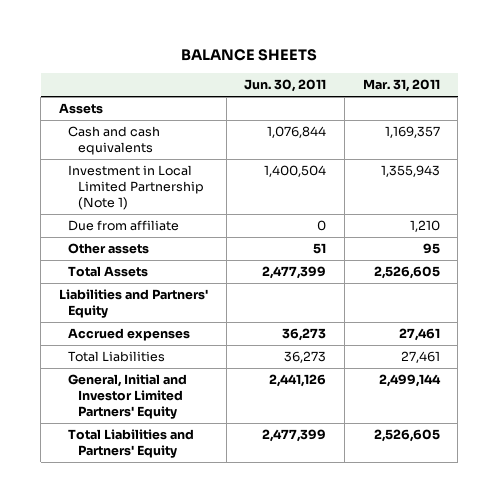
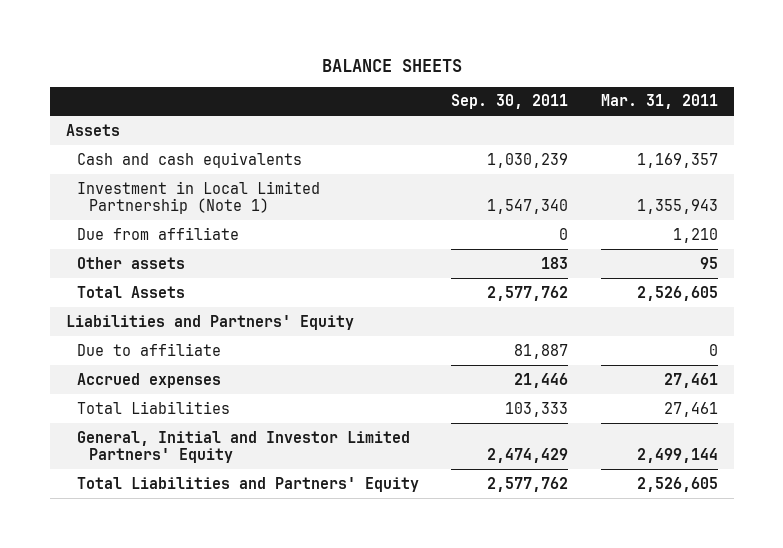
[244,79,327,93] Jun. 30, 2011 -> none
none -> [451,94,569,110] Sep. 30, 2011
none -> [77,342,222,356] Due to affiliate

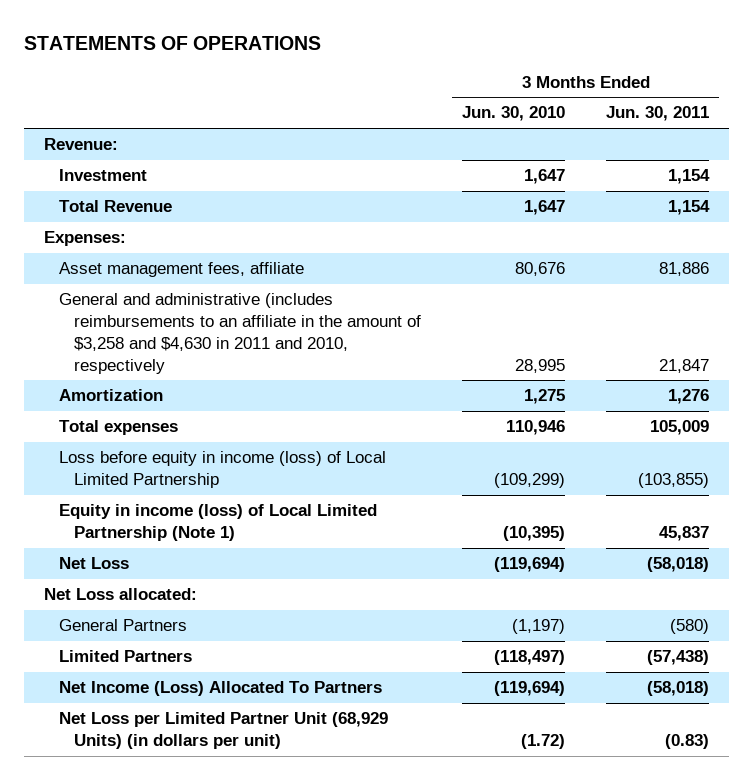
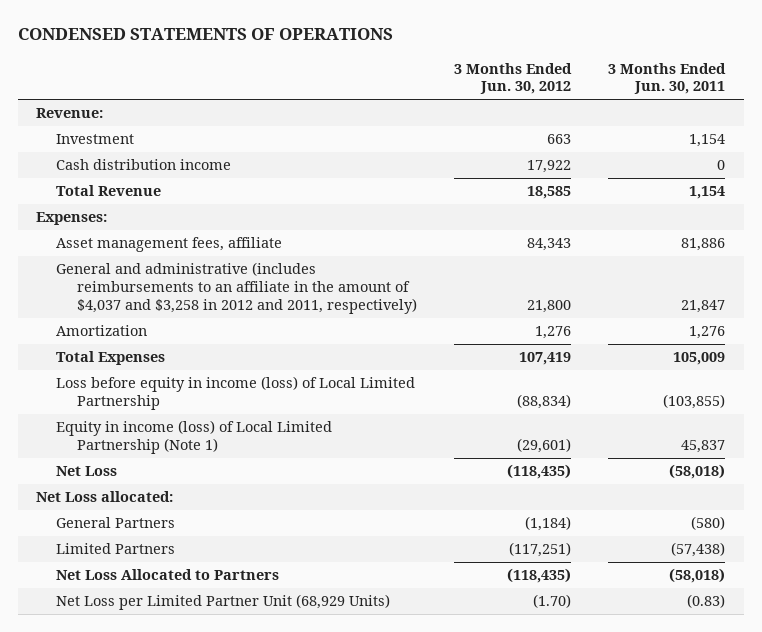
[23,35,321,50] STATEMENTS OF OPERATIONS -> [17,28,393,41] CONDENSED STATEMENTS OF OPERATIONS
[462,106,566,122] Jun. 30, 2010 -> none
none -> [453,62,572,95] 3 Months Ended Jun. 30, 2012
none -> [56,159,232,171] Cash distribution income
[59,293,422,374] General and administrative (includes reimbursements to an affiliate in the amount of $3,258 and $4,630 in 2011 and 2010, respectively -> [56,262,417,314] General and administrative (includes reimbursements to an affiliate in the amount of $4,037 and $3,258 in 2012 and 2011, respectively)
[59,420,179,436] Total expenses -> [56,351,166,366] Total Expenses
[59,681,383,697] Net Income (Loss) Allocated To Partners -> [56,569,280,581] Net Loss Allocated to Partners
[59,712,389,749] Net Loss per Limited Partner Unit (68,929 Units) (in dollars per unit) -> [56,594,391,611] Net Loss per Limited Partner Unit (68,929 Units)

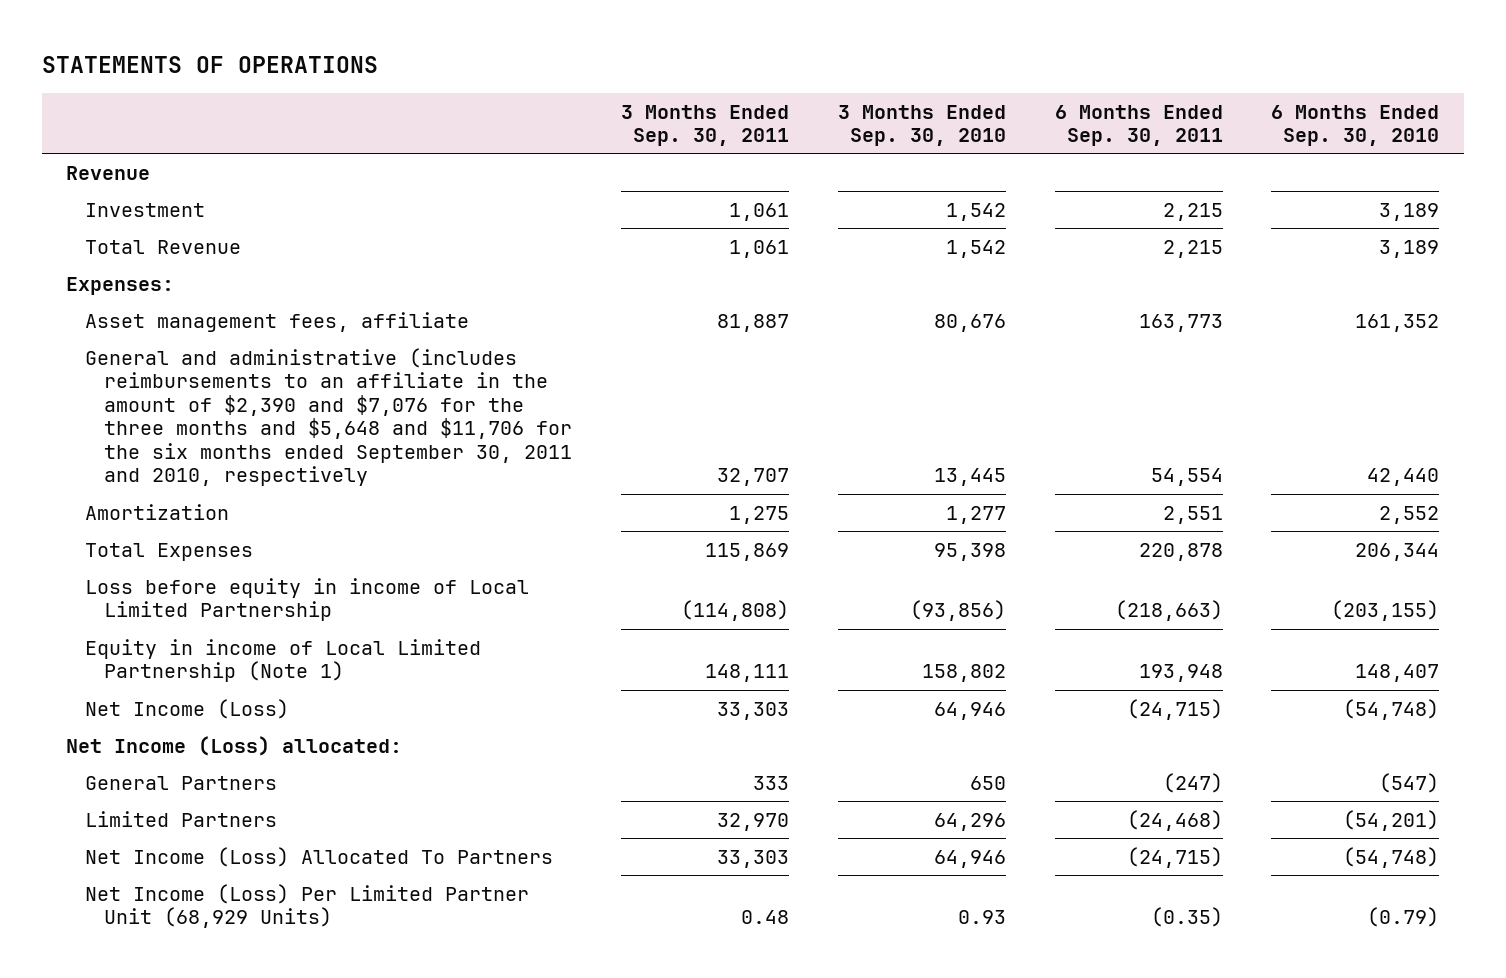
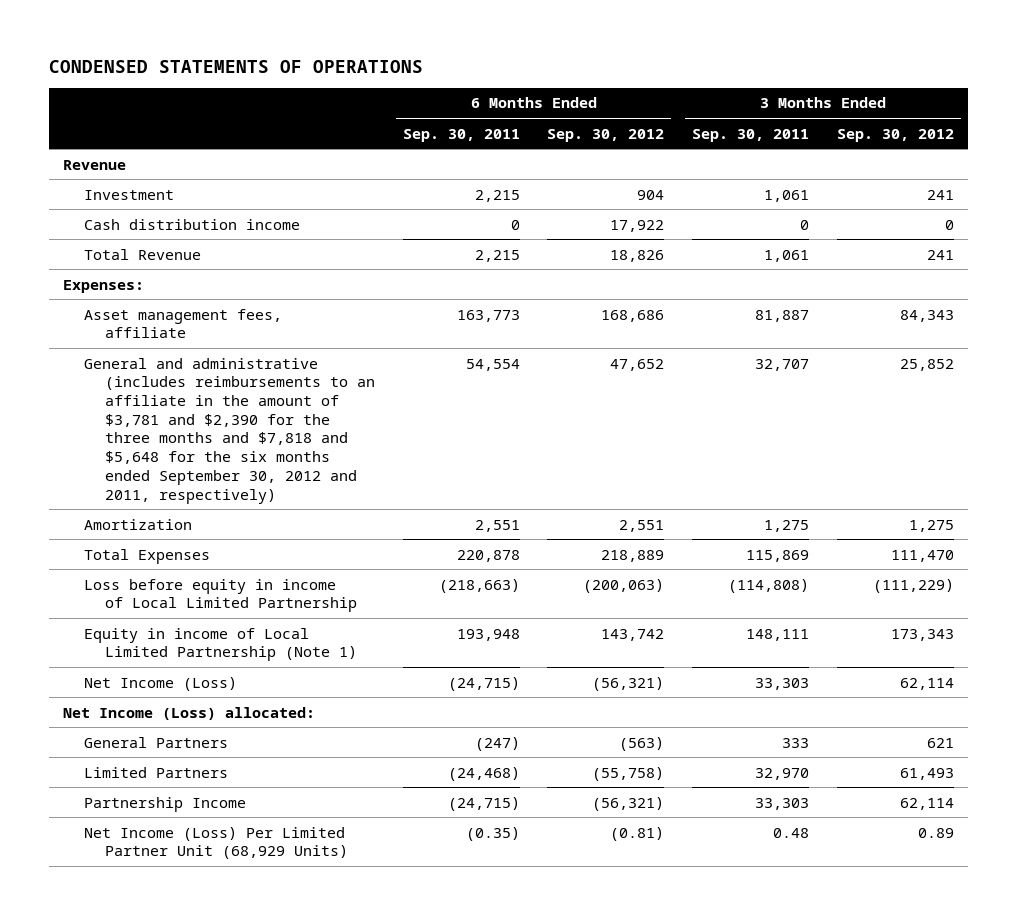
[41,55,378,73] STATEMENTS OF OPERATIONS -> [49,59,424,73] CONDENSED STATEMENTS OF OPERATIONS
[837,104,1006,146] 3 Months Ended Sep. 30, 2010 -> none
[1271,104,1440,146] 6 Months Ended Sep. 30, 2010 -> none
none -> [547,128,665,142] Sep. 30, 2012
none -> [836,128,954,142] Sep. 30, 2012
none -> [83,218,300,230] Cash distribution income
[85,347,573,487] General and administrative (includes reimbursements to an affiliate in the amount of $2,390 and $7,076 for the three months and $5,648 and $11,706 for the six months ended September 30, 2011 and 2010, respectively -> [83,357,375,504] General and administrative (includes reimbursements to an affiliate in the amount of $3,781 and $2,390 for the three months and $7,818 and $5,648 for the six months ended September 30, 2012 and 2011, respectively)
[85,846,554,867] Net Income (Loss) Allocated To Partners -> [83,796,246,812] Partnership Income

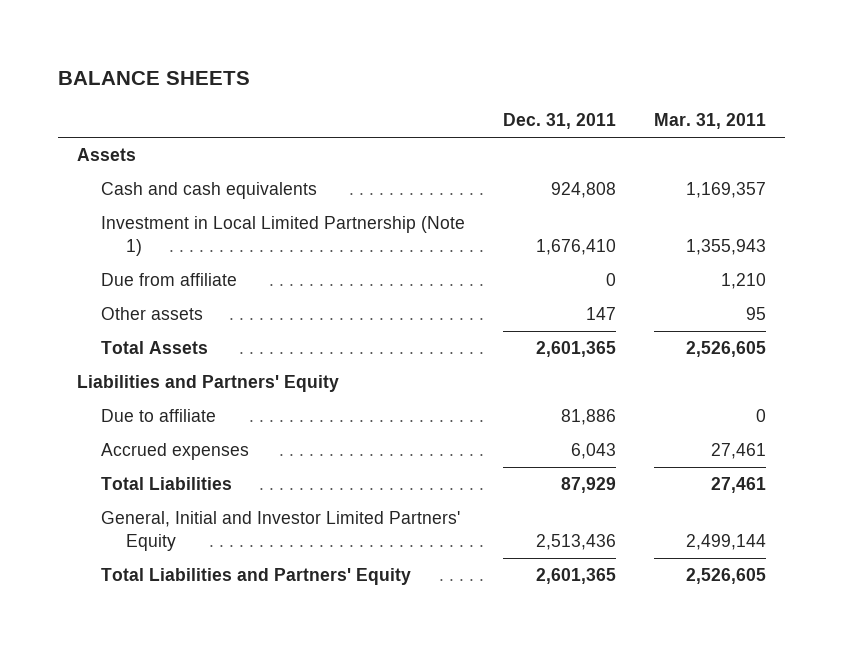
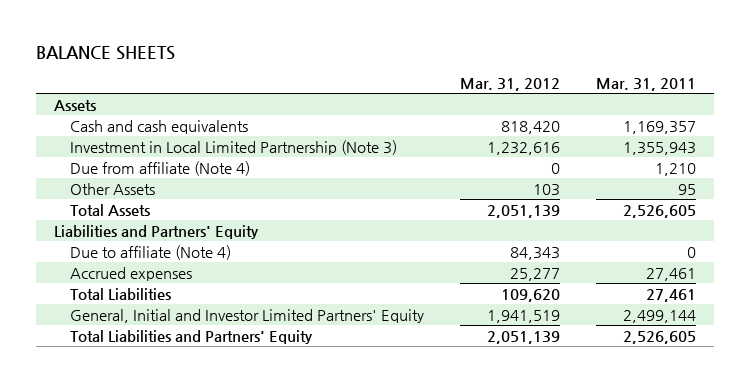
[503,113,617,130] Dec. 31, 2011 -> none
none -> [460,77,561,91] Mar. 31, 2012
[101,216,466,256] Investment in Local Limited Partnership (Note 1) -> [70,139,398,155] Investment in Local Limited Partnership (Note 3)
[101,273,238,287] Due from affiliate -> [70,160,251,176] Due from affiliate (Note 4)
[101,307,204,321] Other assets -> [70,182,156,195] Other Assets
[101,409,217,423] Due to affiliate -> [70,244,232,260] Due to affiliate (Note 4)

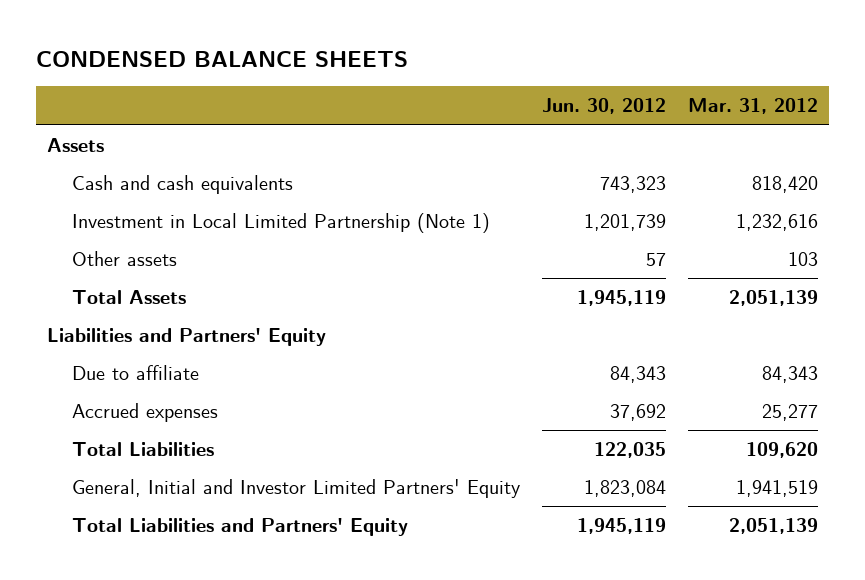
[35,45,175,60] BALANCE SHEETS -> [36,50,409,67] CONDENSED BALANCE SHEETS
[596,77,697,91] Mar. 31, 2011 -> none
none -> [541,98,666,115] Jun. 30, 2012
[70,160,251,176] Due from affiliate (Note 4) -> none
[70,139,398,155] Investment in Local Limited Partnership (Note 3) -> [72,213,491,234] Investment in Local Limited Partnership (Note 1)
[70,182,156,195] Other Assets -> [72,251,178,267] Other assets
[70,244,232,260] Due to affiliate (Note 4) -> [72,365,200,381] Due to affiliate

